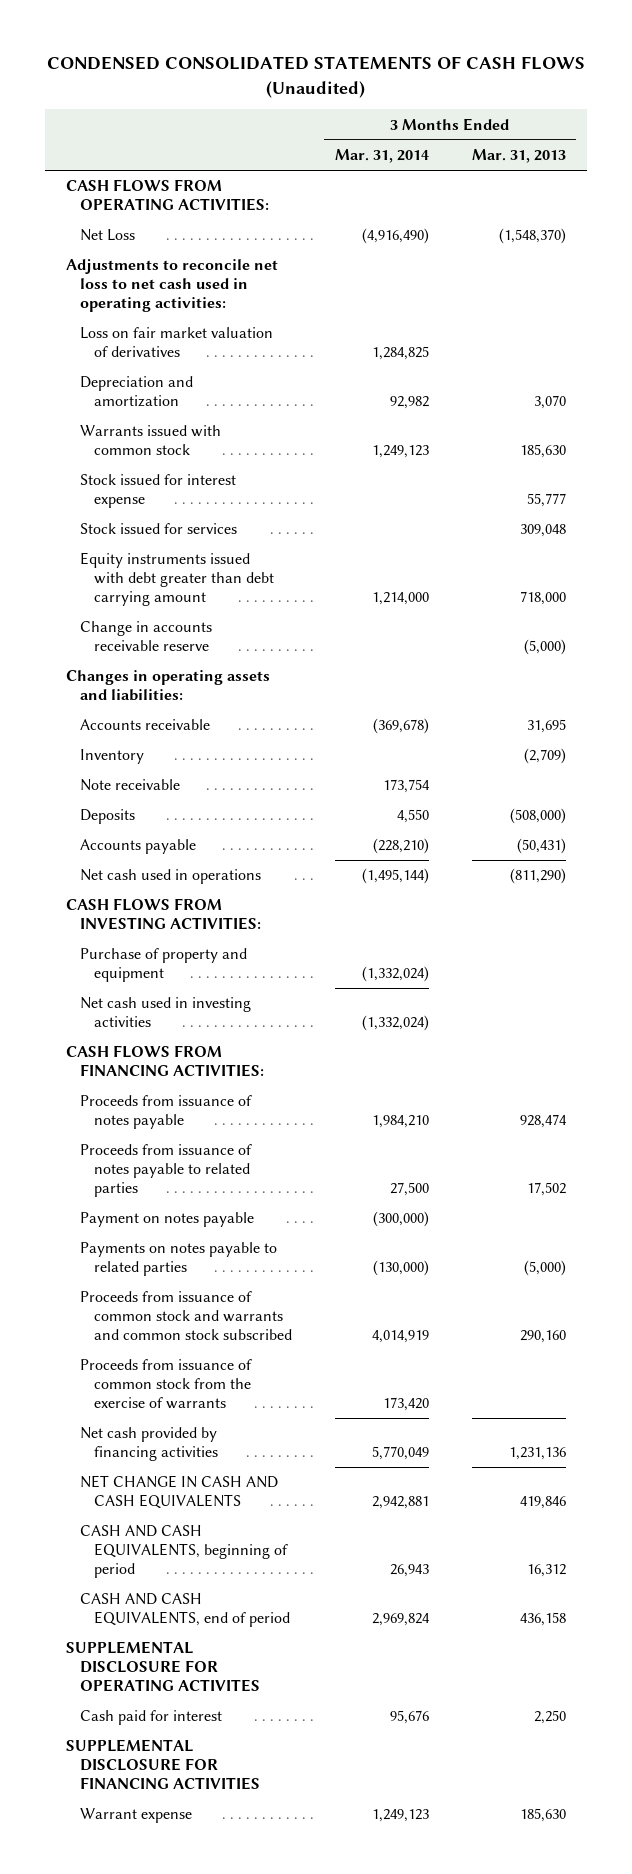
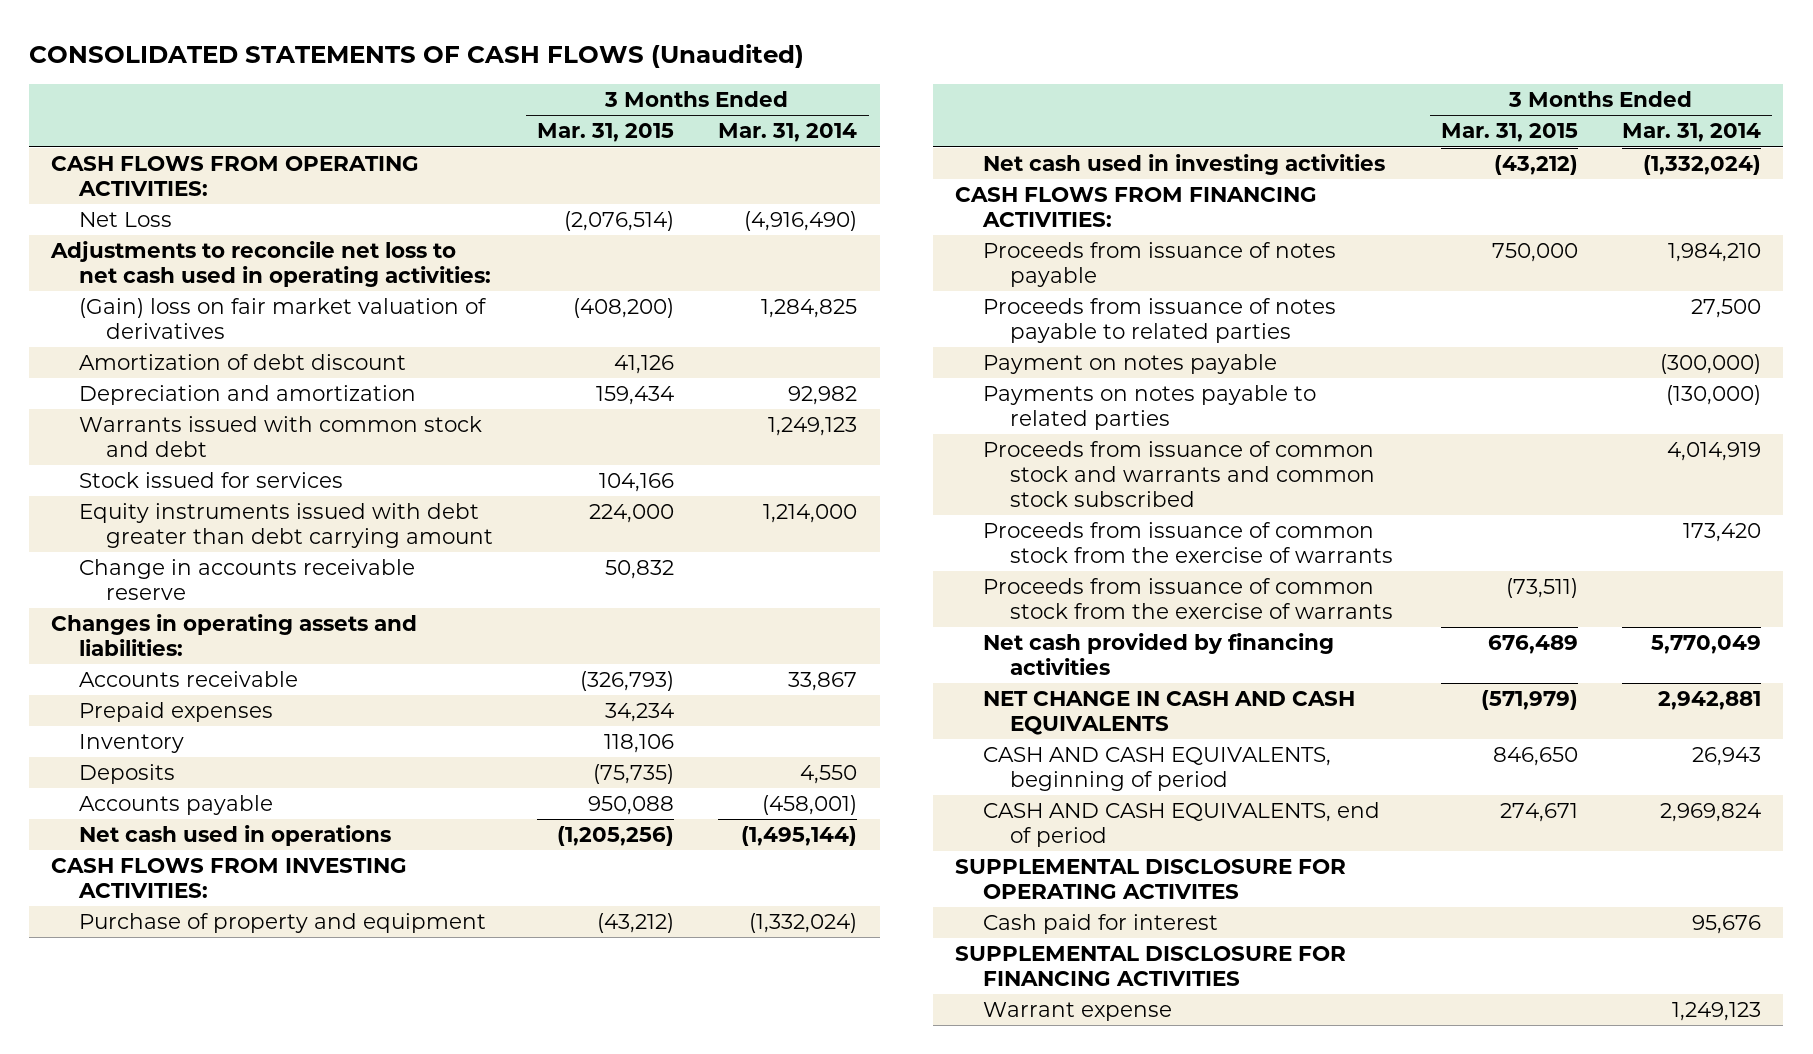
[46,56,585,98] CONDENSED CONSOLIDATED STATEMENTS OF CASH FLOWS (Unaudited) -> [29,43,805,68] CONSOLIDATED STATEMENTS OF CASH FLOWS (Unaudited)
[471,149,566,164] Mar. 31, 2013 -> none
none -> [537,123,675,143] Mar. 31, 2015
[80,327,274,358] Loss on fair market valuation of derivatives -> [78,298,487,340] (Gain) loss on fair market valuation of derivatives
none -> [78,354,406,371] Amortization of debt discount
[80,474,237,509] Stock issued for interest expense -> none
[80,425,222,456] Warrants issued with common stock -> [78,416,482,458] Warrants issued with common stock and debt
[372,718,429,735] (369,678) -> [788,672,858,692] 33,867
none -> [78,702,273,723] Prepaid expenses
[80,779,181,792] Note receivable -> none
[372,838,429,855] (228,210) -> [762,795,858,816] (458,001)
none -> [982,578,1394,620] Proceeds from issuance of common stock from the exercise of warrants

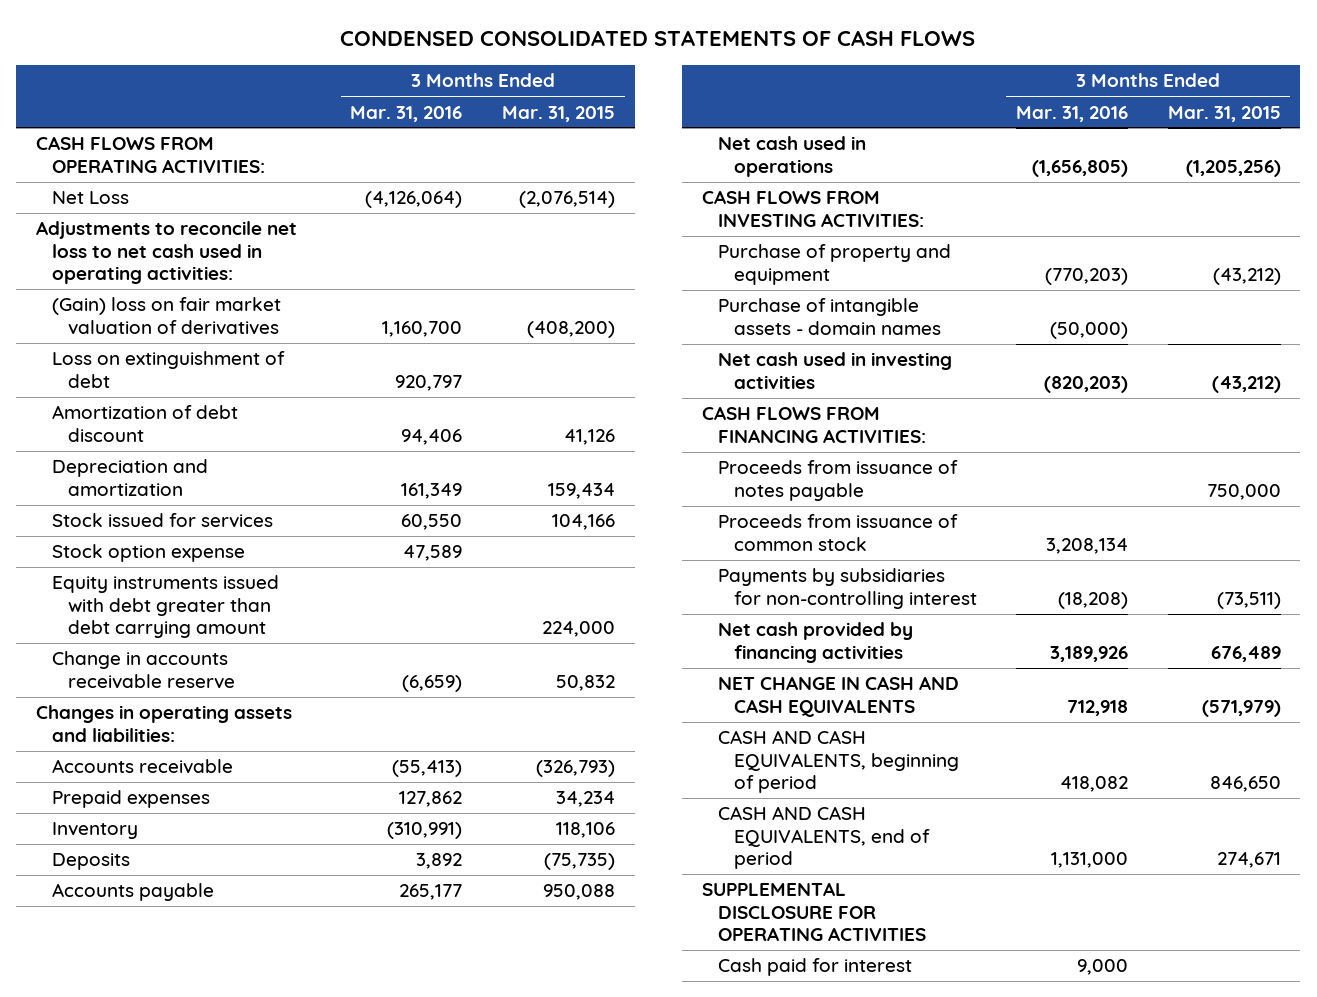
[29,43,805,68] CONSOLIDATED STATEMENTS OF CASH FLOWS (Unaudited) -> [340,29,976,46] CONDENSED CONSOLIDATED STATEMENTS OF CASH FLOWS
[718,123,858,143] Mar. 31, 2014 -> none
none -> [350,105,463,122] Mar. 31, 2016
none -> [52,351,286,388] Loss on extinguishment of debt
[78,416,482,458] Warrants issued with common stock and debt -> none
none -> [52,544,246,563] Stock option expense
none -> [717,298,941,335] Purchase of intangible assets - domain names
[982,298,1336,344] Proceeds from issuance of notes payable to related parties -> none
[982,354,1277,375] Payment on notes payable -> none
[982,385,1316,431] Payments on notes payable to related parties -> none
[982,522,1394,564] Proceeds from issuance of common stock from the exercise of warrants -> none
[982,441,1376,507] Proceeds from issuance of common stock and warrants and common stock subscribed -> [717,514,958,551] Proceeds from issuance of common stock
[982,578,1394,620] Proceeds from issuance of common stock from the exercise of warrants -> [717,568,977,609] Payments by subsidiaries for non-controlling interest
[955,859,1347,900] SUPPLEMENTAL DISCLOSURE FOR OPERATING ACTIVITES -> [701,882,926,942] SUPPLEMENTAL DISCLOSURE FOR OPERATING ACTIVITIES
[955,946,1347,987] SUPPLEMENTAL DISCLOSURE FOR FINANCING ACTIVITIES -> none
[982,1002,1172,1022] Warrant expense -> none

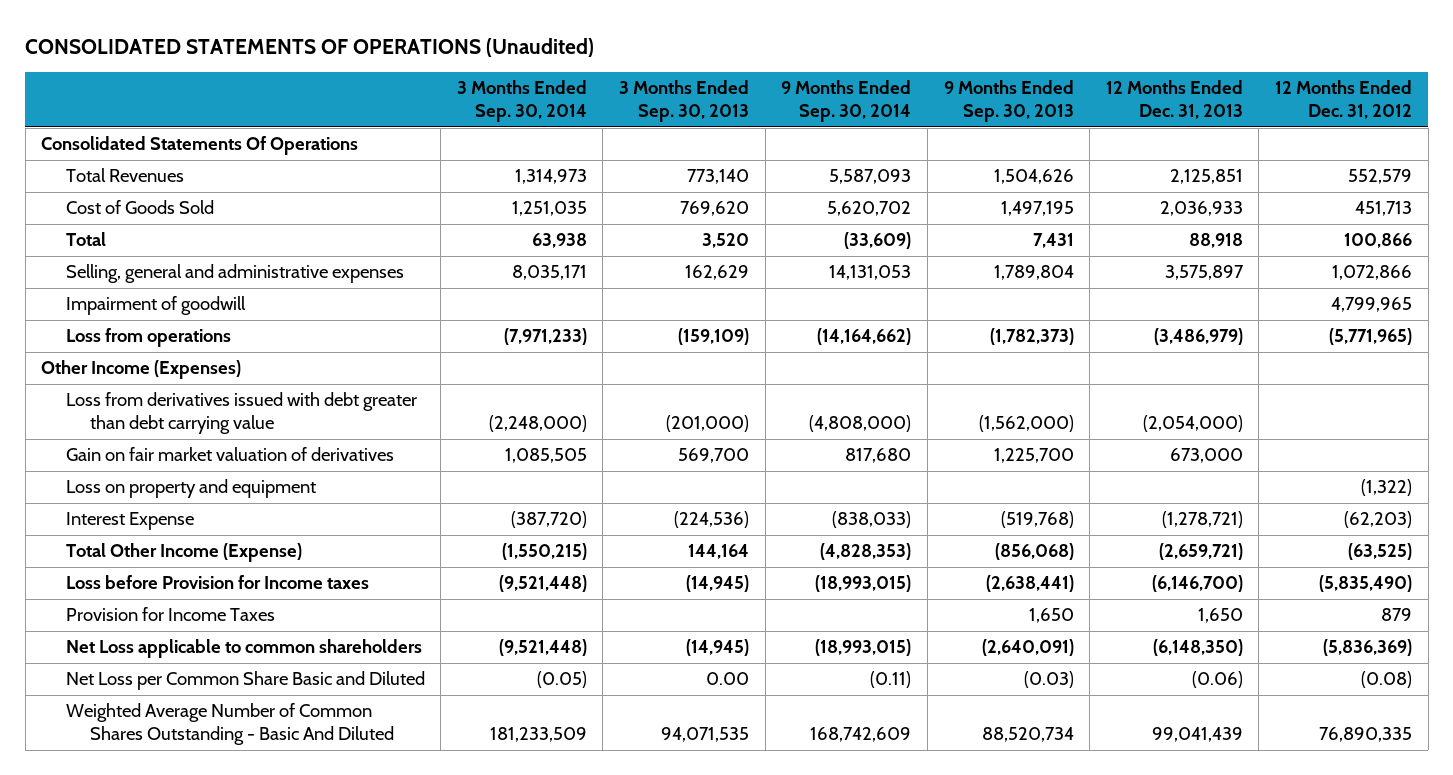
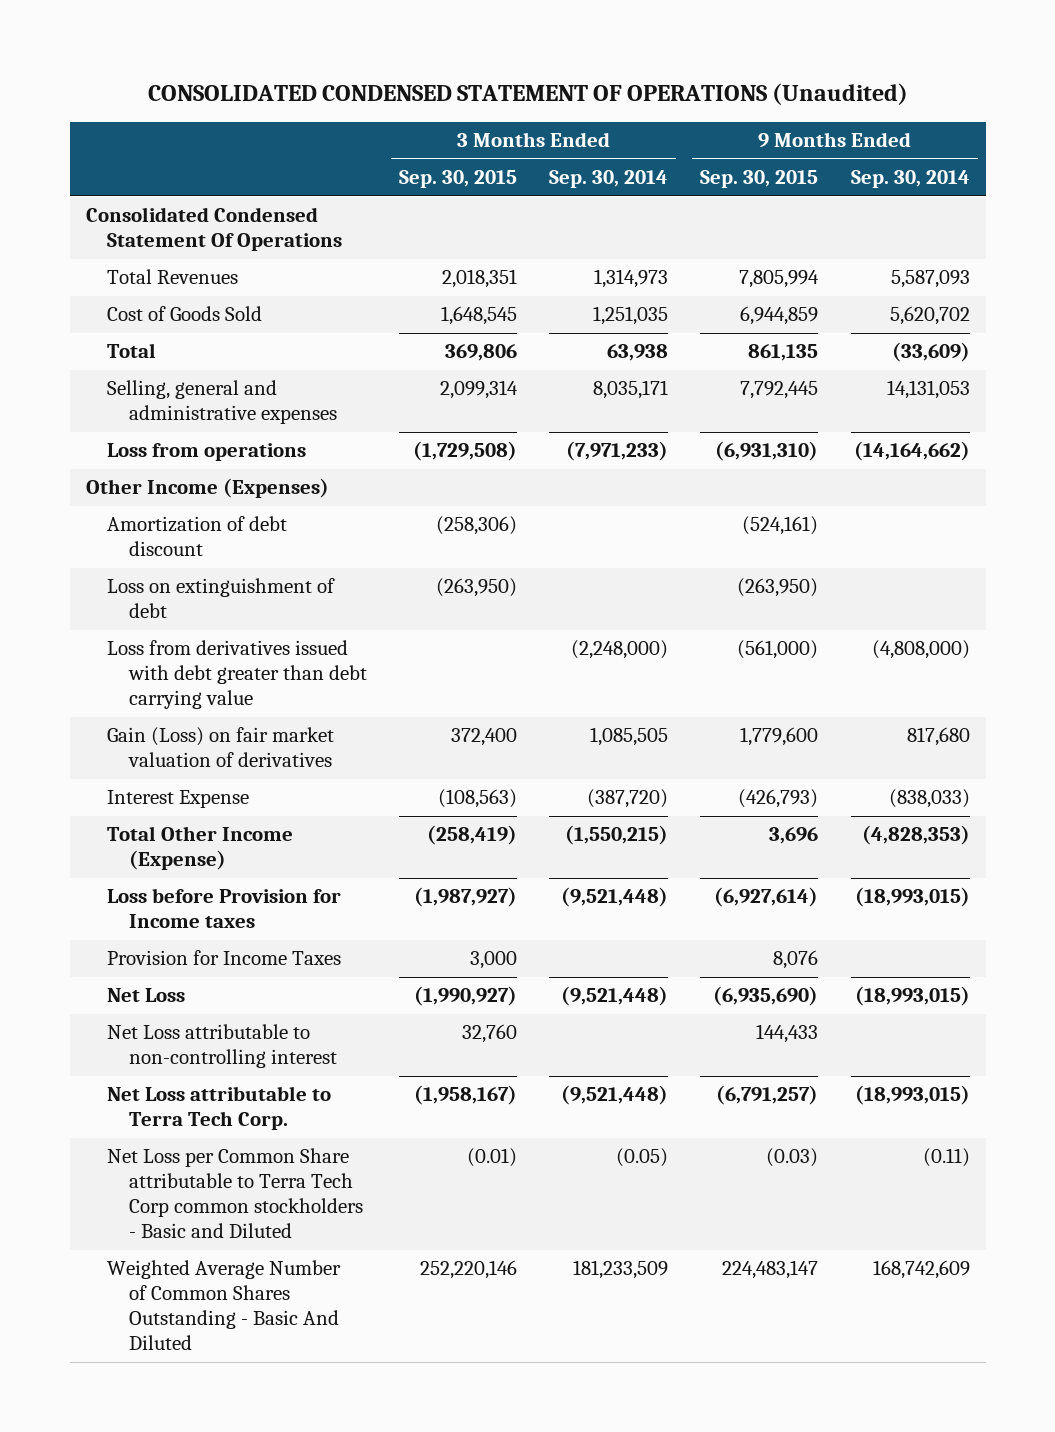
[25,37,595,57] CONSOLIDATED STATEMENTS OF OPERATIONS (Unaudited) -> [147,83,908,106] CONSOLIDATED CONDENSED STATEMENT OF OPERATIONS (Unaudited)
[619,80,750,123] 3 Months Ended Sep. 30, 2013 -> none
[943,80,1074,123] 9 Months Ended Sep. 30, 2013 -> none
[1105,80,1243,120] 12 Months Ended Dec. 31, 2013 -> none
[1275,80,1413,120] 12 Months Ended Dec. 31, 2012 -> none
none -> [398,169,517,188] Sep. 30, 2015
none -> [700,169,819,188] Sep. 30, 2015
[41,136,359,156] Consolidated Statements Of Operations -> [85,207,343,252] Consolidated Condensed Statement Of Operations
[65,296,246,316] Impairment of goodwill -> none
none -> [107,516,288,557] Amortization of debt discount
none -> [107,578,336,619] Loss on extinguishment of debt
[65,479,316,499] Loss on property and equipment -> none
[65,447,394,462] Gain on fair market valuation of derivatives -> [107,727,335,768] Gain (Loss) on fair market valuation of derivatives
none -> [107,988,186,1003] Net Loss
none -> [107,1024,337,1069] Net Loss attributable to non-controlling interest
[65,639,422,659] Net Loss applicable to common shareholders -> [107,1086,332,1131] Net Loss attributable to Terra Tech Corp.
[65,671,425,691] Net Loss per Common Share Basic and Diluted -> [107,1148,363,1239] Net Loss per Common Share attributable to Terra Tech Corp common stockholders - Basic and Diluted

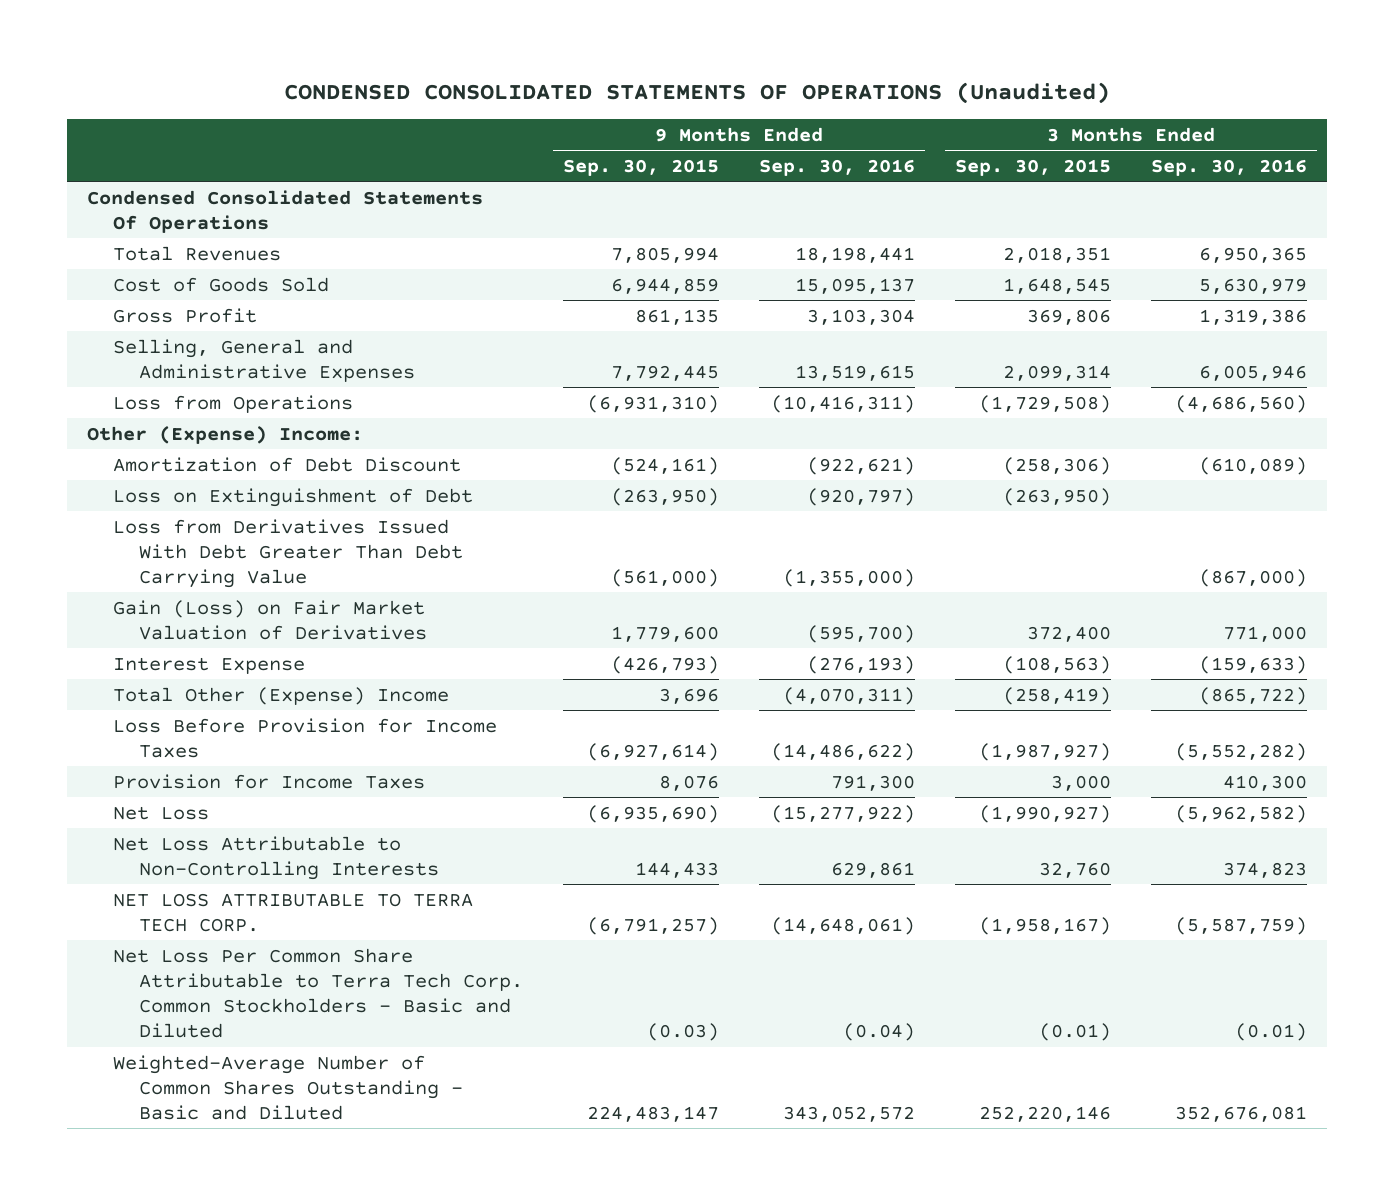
[147,83,908,106] CONSOLIDATED CONDENSED STATEMENT OF OPERATIONS (Unaudited) -> [283,81,1110,104] CONDENSED CONSOLIDATED STATEMENTS OF OPERATIONS (Unaudited)
[549,169,669,188] Sep. 30, 2014 -> none
[850,169,970,188] Sep. 30, 2014 -> none
none -> [759,158,916,176] Sep. 30, 2016
none -> [1151,158,1308,176] Sep. 30, 2016
[85,207,343,252] Consolidated Condensed Statement Of Operations -> [86,189,483,233] Condensed Consolidated Statements Of Operations
[107,343,157,359] Total -> [112,307,257,323] Gross Profit
[107,380,337,425] Selling, general and administrative expenses -> [112,338,416,382] Selling, General and Administrative Expenses
[107,443,307,462] Loss from operations -> [112,394,353,413] Loss from Operations
[85,478,329,499] Other Income (Expenses) -> [86,425,363,444] Other (Expense) Income:
[107,516,288,557] Amortization of debt discount -> [112,456,461,472] Amortization of Debt Discount
[107,578,336,619] Loss on extinguishment of debt -> [112,487,473,507] Loss on Extinguishment of Debt
[107,640,367,710] Loss from derivatives issued with debt greater than debt carrying value -> [112,518,464,588] Loss from Derivatives Issued With Debt Greater Than Debt Carrying Value
[107,727,335,768] Gain (Loss) on fair market valuation of derivatives -> [112,599,428,640] Gain (Loss) on Fair Market Valuation of Derivatives
[107,826,294,871] Total Other Income (Expense) -> [112,686,449,705] Total Other (Expense) Income
[107,888,342,929] Loss before Provision for Income taxes -> [112,717,497,758] Loss Before Provision for Income Taxes
[107,1024,337,1069] Net Loss attributable to non-controlling interest -> [112,835,440,880] Net Loss Attributable to Non-Controlling Interests
[107,1086,332,1131] Net Loss attributable to Terra Tech Corp. -> [112,892,473,932] NET LOSS ATTRIBUTABLE TO TERRA TECH CORP.
[107,1148,363,1239] Net Loss per Common Share attributable to Terra Tech Corp common stockholders - Basic and Diluted -> [112,947,524,1039] Net Loss Per Common Share Attributable to Terra Tech Corp. Common Stockholders - Basic and Diluted
[107,1260,342,1351] Weighted Average Number of Common Shares Outstanding - Basic And Diluted -> [112,1054,464,1120] Weighted-Average Number of Common Shares Outstanding - Basic and Diluted

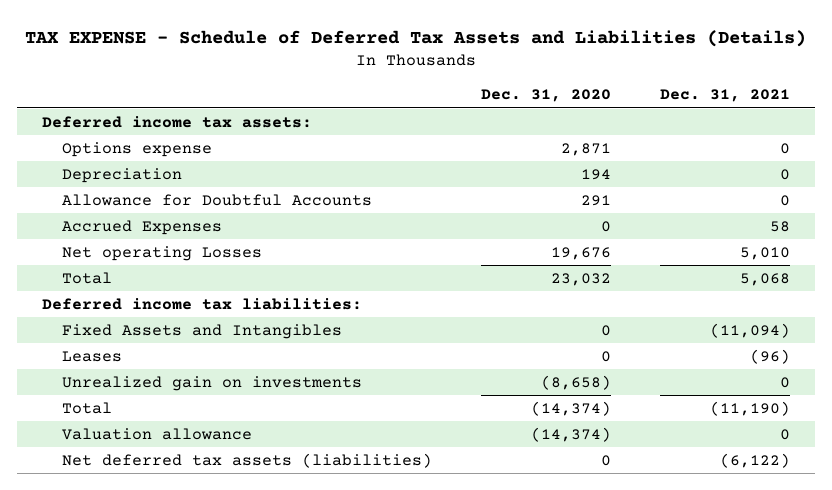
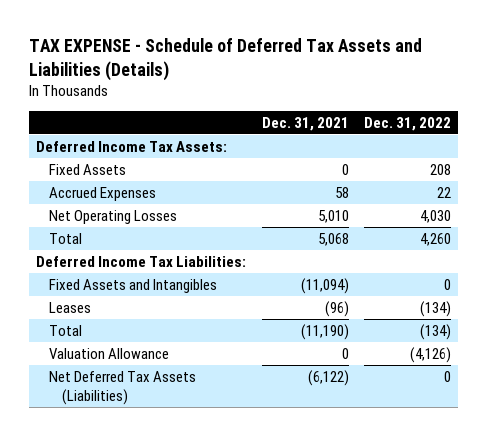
[481,89,612,103] Dec. 31, 2020 -> none
none -> [363,116,451,131] Dec. 31, 2022
[62,141,213,157] Options expense -> none
[62,167,183,183] Depreciation -> none
[62,193,373,206] Allowance for Doubtful Accounts -> none
[41,115,312,128] Deferred income tax assets: -> [36,140,228,152] Deferred Income Tax Assets:
none -> [49,163,127,175] Fixed Assets
[62,245,263,261] Net operating Losses -> [49,209,178,224] Net Operating Losses
[41,297,362,310] Deferred income tax liabilities: -> [36,255,247,267] Deferred Income Tax Liabilities:
[62,375,363,391] Unrealized gain on investments -> none
[62,427,253,440] Valuation allowance -> [49,347,170,359] Valuation Allowance
[62,452,433,468] Net deferred tax assets (liabilities) -> [49,370,197,405] Net Deferred Tax Assets (Liabilities)

